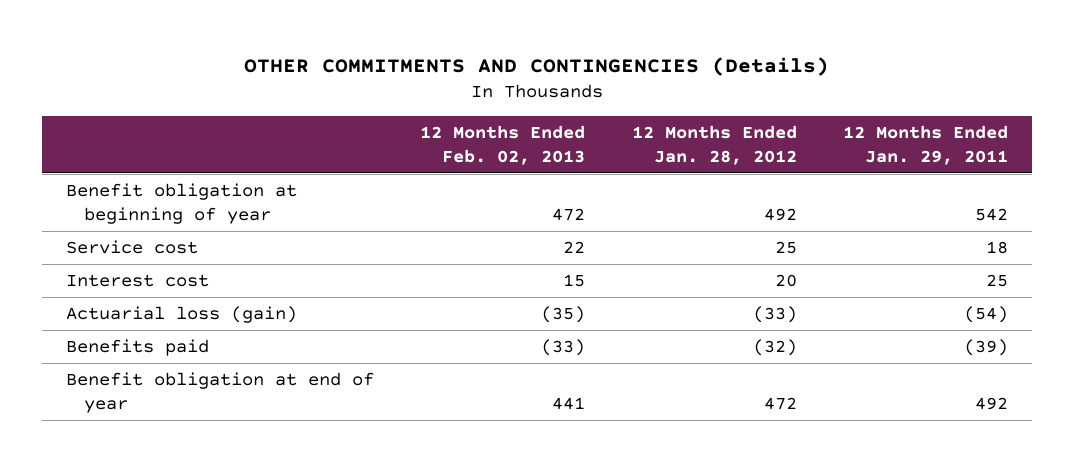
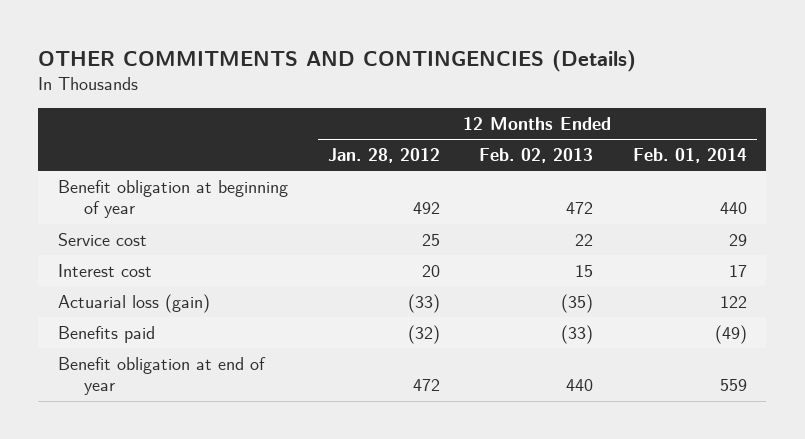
[843,125,1009,165] 12 Months Ended Jan. 29, 2011 -> none
none -> [632,147,747,163] Feb. 01, 2014
[552,396,586,410] 441 -> [566,379,594,392] 440

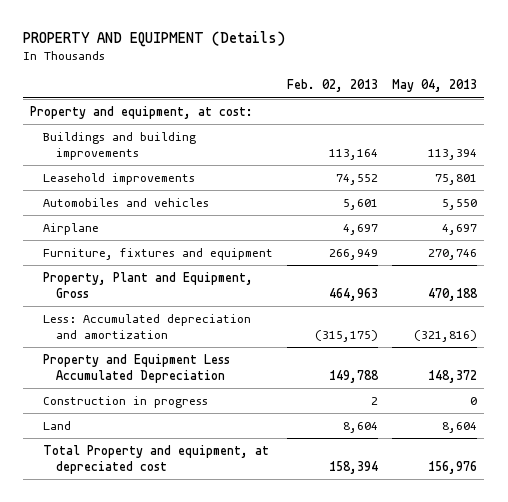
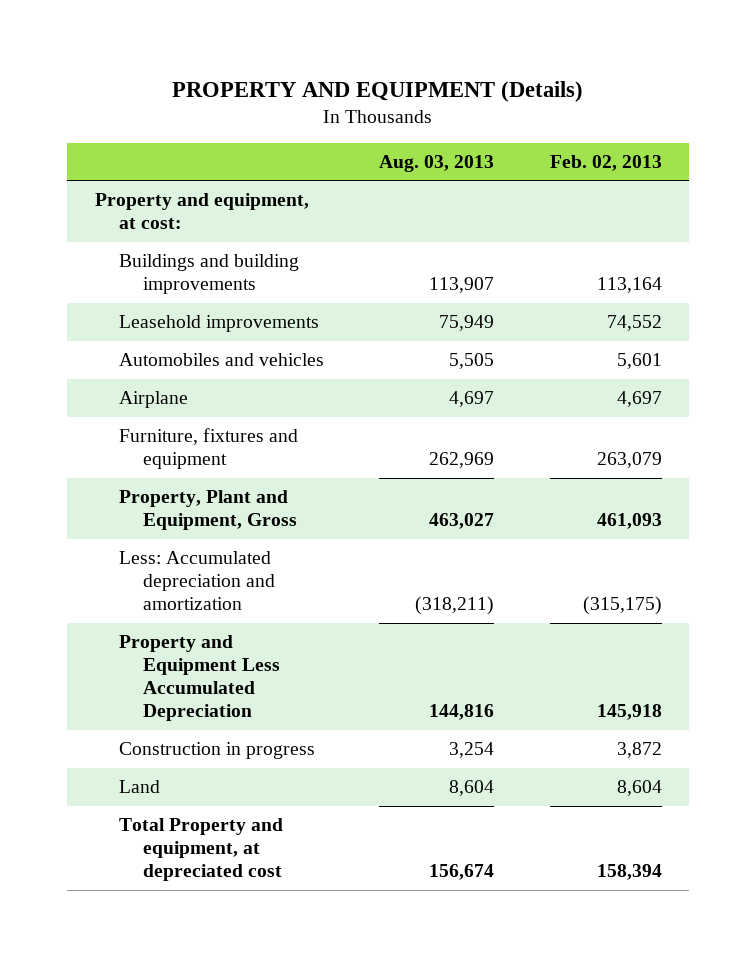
[392,79,478,93] May 04, 2013 -> none
none -> [379,154,495,172] Aug. 03, 2013
[329,249,379,261] 266,949 -> [596,452,662,469] 263,079
[329,288,379,302] 464,963 -> [596,513,662,530] 461,093
[329,370,380,384] 149,788 -> [596,704,662,721] 145,918
[371,397,379,406] 2 -> [616,742,662,759] 3,872

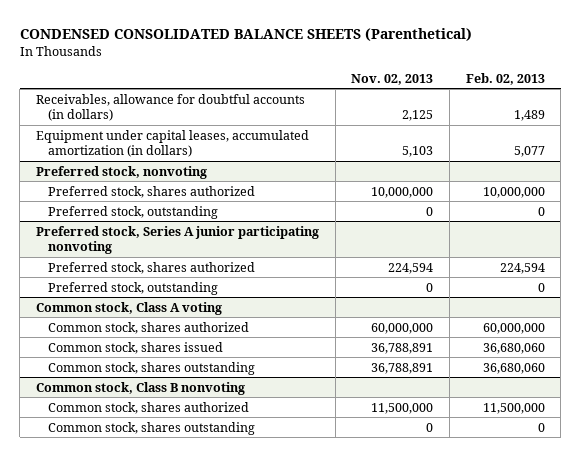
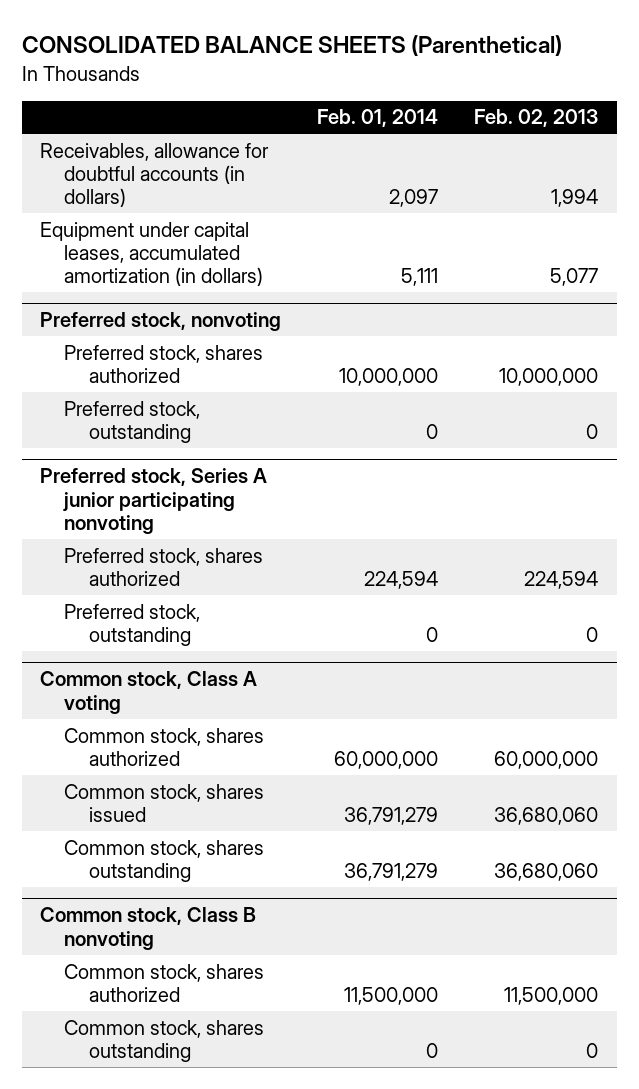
[19,28,472,42] CONDENSED CONSOLIDATED BALANCE SHEETS (Parenthetical) -> [22,35,563,57] CONSOLIDATED BALANCE SHEETS (Parenthetical)
[351,73,434,85] Nov. 02, 2013 -> none
none -> [317,109,439,128] Feb. 01, 2014
[513,110,545,122] 1,489 -> [551,189,599,208] 1,994

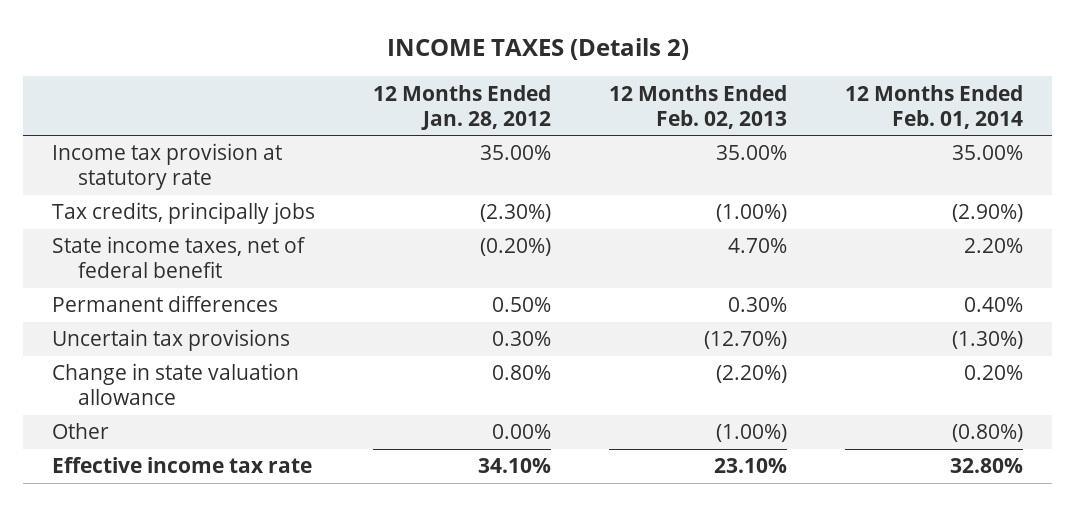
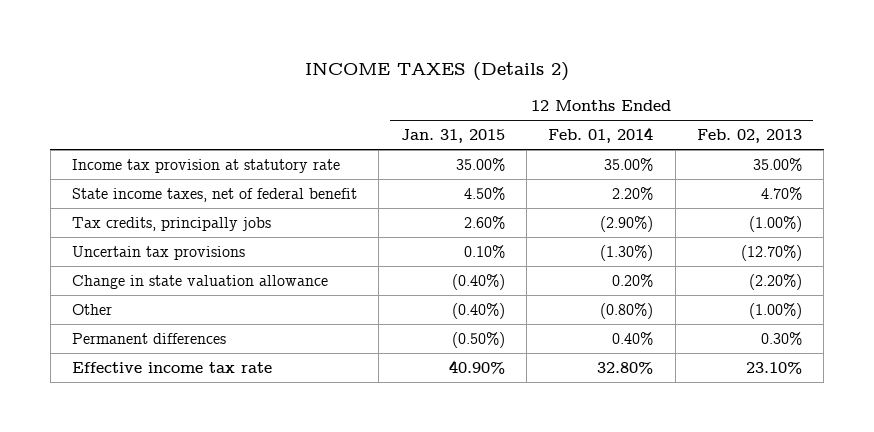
[373,84,552,130] 12 Months Ended Jan. 28, 2012 -> none
none -> [400,129,505,144] Jan. 31, 2015
[52,202,316,225] Tax credits, principally jobs -> [72,217,272,232] Tax credits, principally jobs
[52,295,279,313] Permanent differences -> [72,333,227,345] Permanent differences

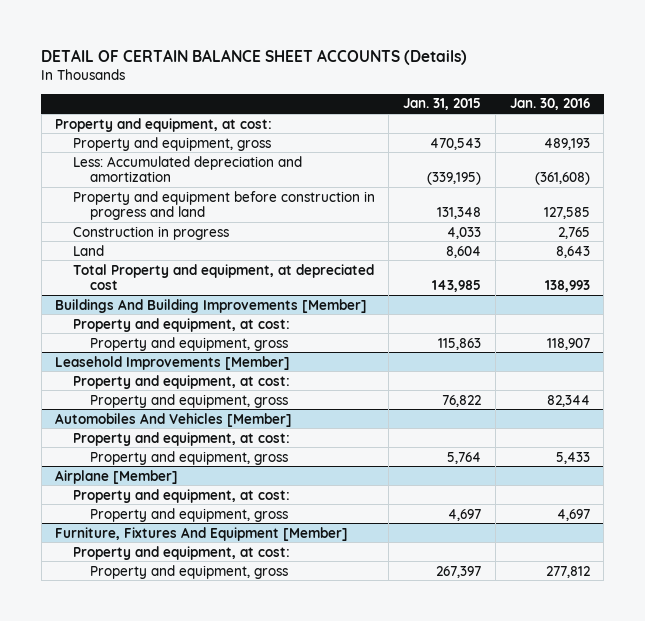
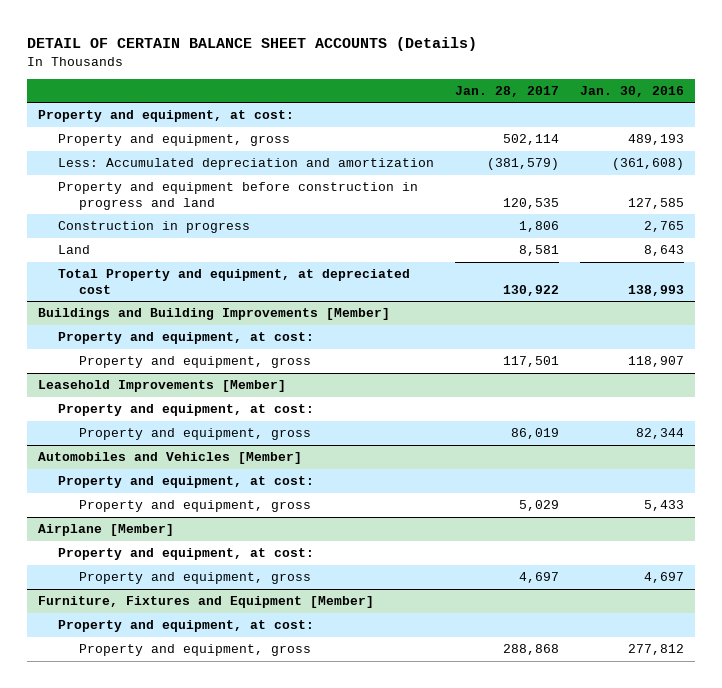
[403,98,482,111] Jan. 31, 2015 -> none
none -> [455,85,560,97] Jan. 28, 2017
[55,298,368,313] Buildings And Building Improvements [Member] -> [37,308,390,321] Buildings and Building Improvements [Member]
[55,412,293,427] Automobiles And Vehicles [Member] -> [37,452,302,465] Automobiles and Vehicles [Member]
[55,526,349,541] Furniture, Fixtures And Equipment [Member] -> [37,596,374,609] Furniture, Fixtures and Equipment [Member]

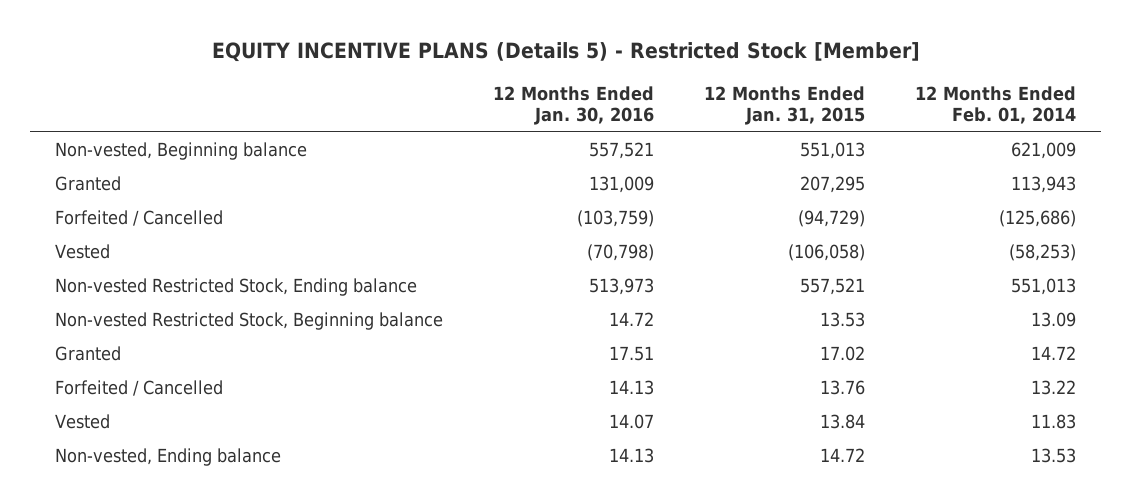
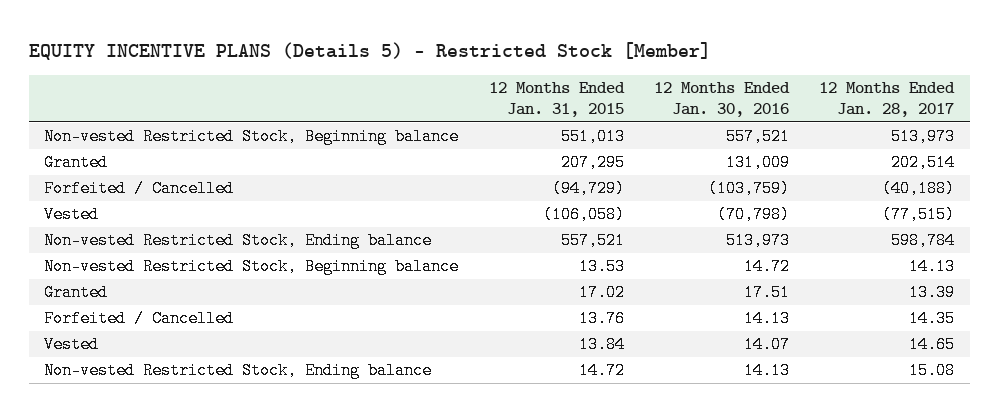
[915,85,1077,125] 12 Months Ended Feb. 01, 2014 -> none
none -> [819,82,956,118] 12 Months Ended Jan. 28, 2017
[55,142,308,161] Non-vested, Beginning balance -> [44,128,460,146] Non-vested Restricted Stock, Beginning balance
[55,448,282,467] Non-vested, Ending balance -> [44,362,433,380] Non-vested Restricted Stock, Ending balance

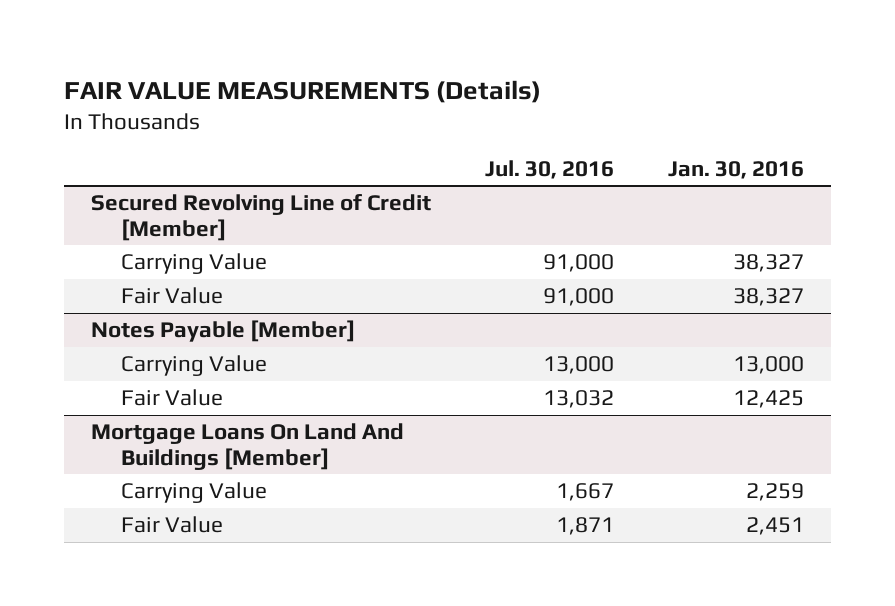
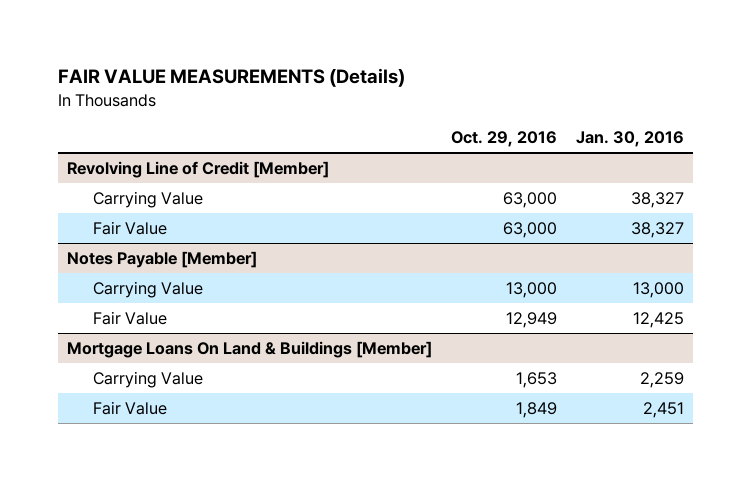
[484,159,614,179] Jul. 30, 2016 -> none
none -> [450,131,557,148] Oct. 29, 2016
[91,194,432,241] Secured Revolving Line of Credit [Member] -> [67,160,330,178] Revolving Line of Credit [Member]
[91,423,405,470] Mortgage Loans On Land And Buildings [Member] -> [67,340,433,358] Mortgage Loans On Land & Buildings [Member]

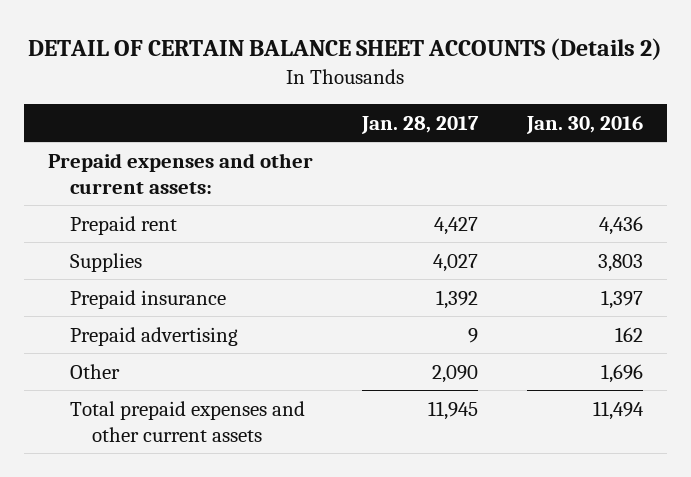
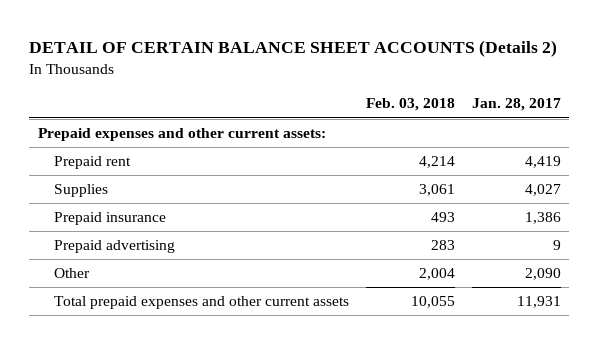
[525,115,643,134] Jan. 30, 2016 -> none
none -> [365,98,455,112] Feb. 03, 2018
[433,216,478,235] 4,427 -> [524,156,561,169] 4,419
[435,289,478,309] 1,392 -> [524,212,561,225] 1,386
[427,400,478,420] 11,945 -> [516,296,561,309] 11,931

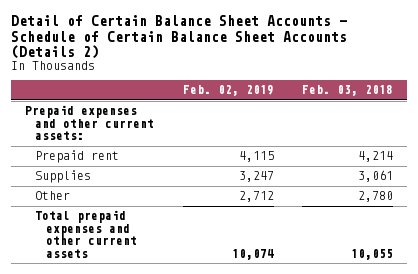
[29,40,558,58] DETAIL OF CERTAIN BALANCE SHEET ACCOUNTS (Details 2) -> [11,15,348,59] Detail of Certain Balance Sheet Accounts - Schedule of Certain Balance Sheet Accounts (Details 2)
[471,98,561,112] Jan. 28, 2017 -> none
none -> [182,85,274,97] Feb. 02, 2019
[53,212,166,226] Prepaid insurance -> none
[53,240,175,254] Prepaid advertising -> none
[418,268,455,281] 2,004 -> [357,191,393,203] 2,780

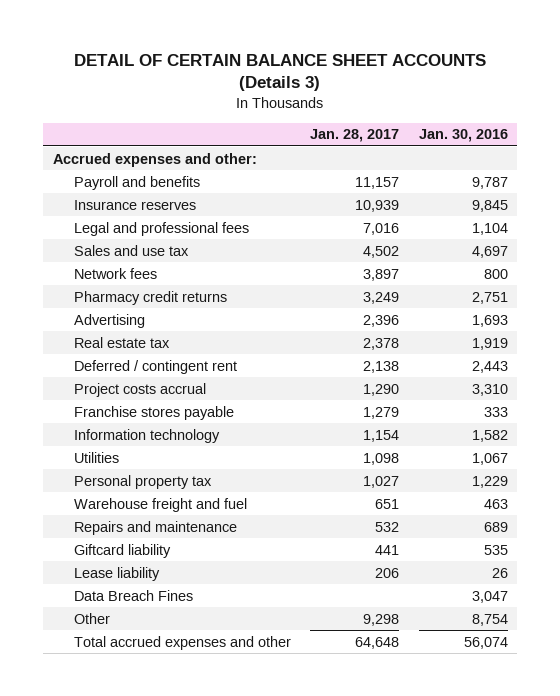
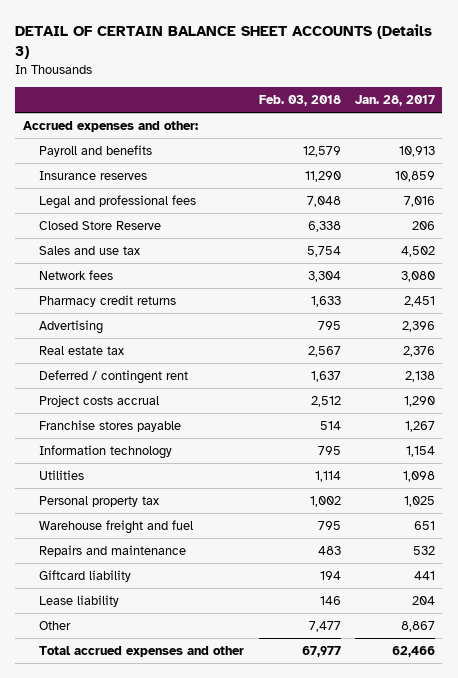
[418,129,508,143] Jan. 30, 2016 -> none
none -> [258,95,341,107] Feb. 03, 2018
[355,176,400,189] 11,157 -> [399,145,436,157] 10,913
[355,199,400,212] 10,939 -> [395,170,436,182] 10,859
none -> [39,220,162,230] Closed Store Reserve
[363,268,400,281] 3,897 -> [401,270,436,282] 3,080
[363,291,400,304] 3,249 -> [404,295,436,307] 2,451
[363,337,400,350] 2,378 -> [403,345,436,357] 2,376
[363,406,400,419] 1,279 -> [405,420,436,432] 1,267
[363,475,400,488] 1,027 -> [404,495,436,507] 1,025
[73,589,193,601] Data Breach Fines -> none
[375,567,400,578] 206 -> [412,595,436,605] 204
[363,613,400,626] 9,298 -> [401,620,436,632] 8,867
[355,636,400,649] 64,648 -> [392,645,436,657] 62,466

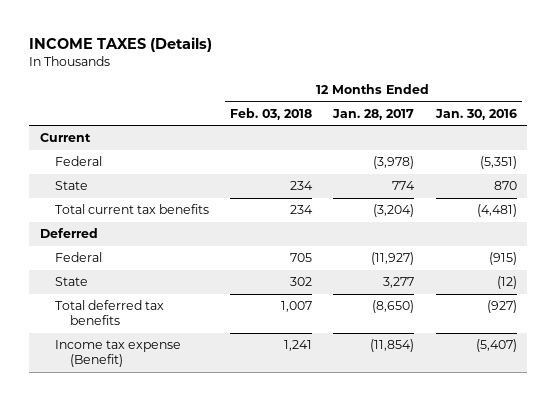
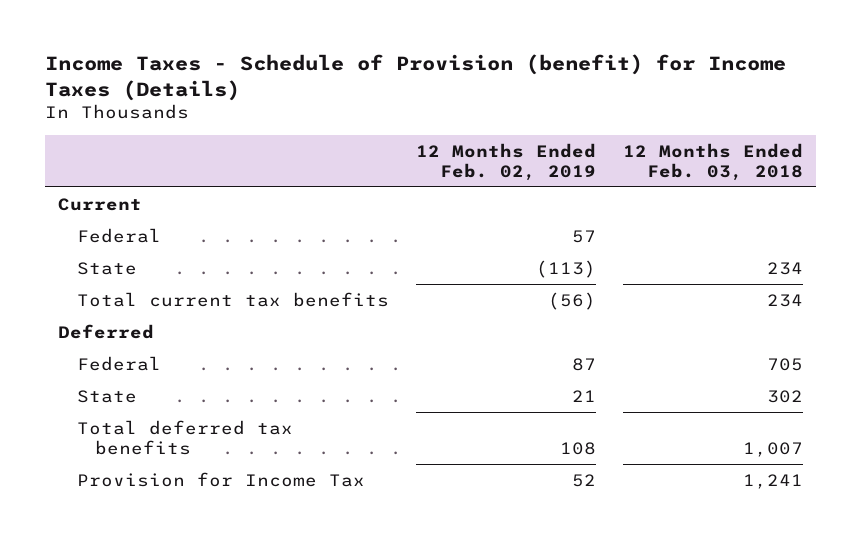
[29,36,213,52] INCOME TAXES (Details) -> [44,54,786,102] Income Taxes - Schedule of Provision (benefit) for Income Taxes (Details)
[332,108,415,120] Jan. 28, 2017 -> none
[434,108,517,120] Jan. 30, 2016 -> none
none -> [415,142,596,181] 12 Months Ended Feb. 02, 2019
[54,340,181,368] Income tax expense (Benefit) -> [76,471,365,487] Provision for Income Tax

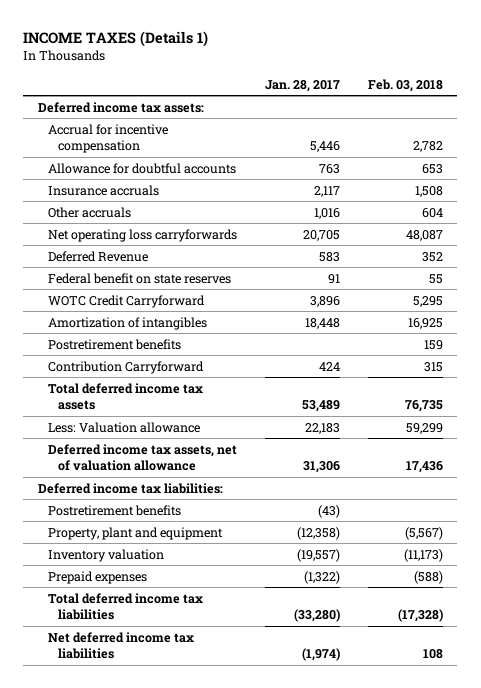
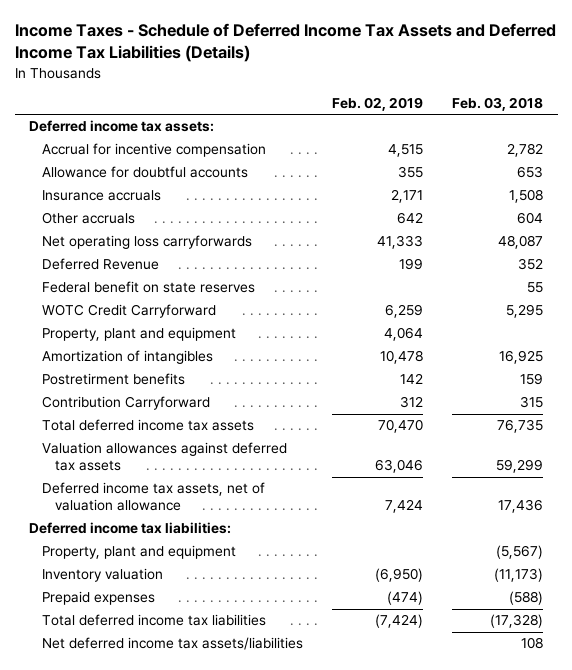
[23,31,209,48] INCOME TAXES (Details 1) -> [14,23,556,63] Income Taxes - Schedule of Deferred Income Tax Assets and Deferred Income Tax Liabilities (Details)
[264,79,340,92] Jan. 28, 2017 -> none
none -> [332,97,424,112] Feb. 02, 2019
none -> [42,327,237,342] Property, plant and equipment
[47,338,181,350] Postretirement benefits -> [42,373,186,386] Postretirment benefits
[47,421,200,433] Less: Valuation allowance -> [42,442,288,472] Valuation allowances against deferred tax assets
[47,504,181,516] Postretirement benefits -> none
[47,631,194,660] Net deferred income tax liabilities -> [42,637,304,651] Net deferred income tax assets/liabilities

